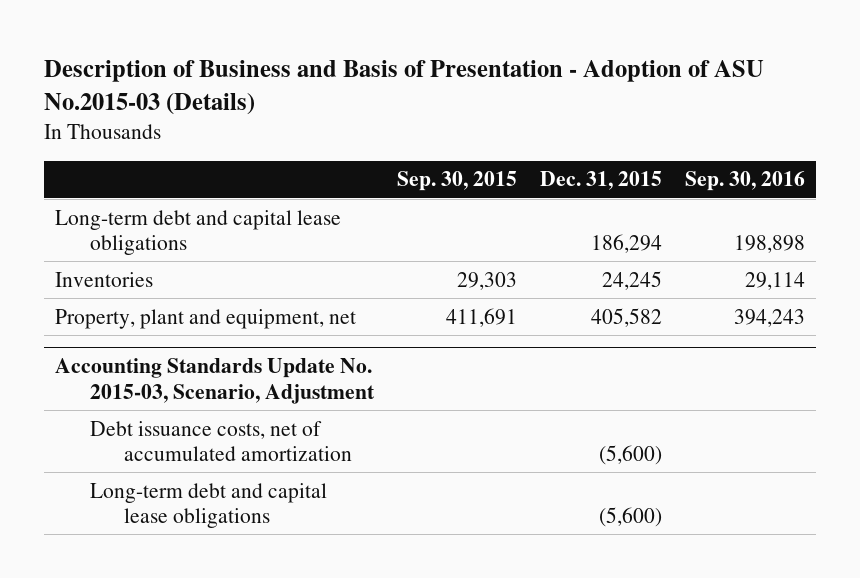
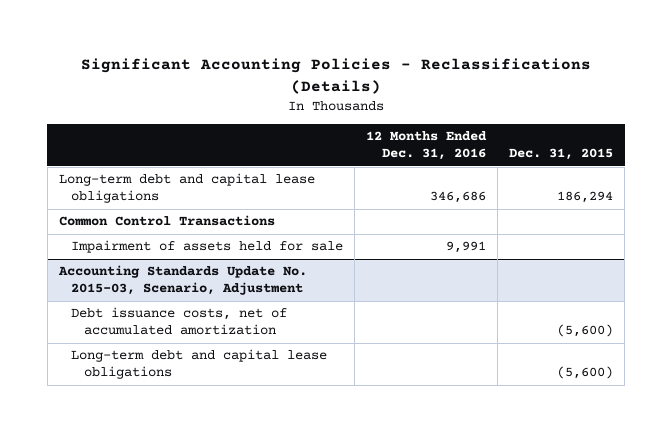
[43,60,764,116] Description of Business and Basis of Presentation - Adoption of ASU No.2015-03 (Details) -> [81,58,592,94] Significant Accounting Policies - Reclassifications (Details)
[396,171,517,192] Sep. 30, 2015 -> none
[684,171,805,192] Sep. 30, 2016 -> none
none -> [366,131,488,161] 12 Months Ended Dec. 31, 2016
[55,271,154,287] Inventories -> none
[55,308,357,329] Property, plant and equipment, net -> none
none -> [58,215,275,227] Common Control Transactions
none -> [71,240,344,254] Impairment of assets held for sale

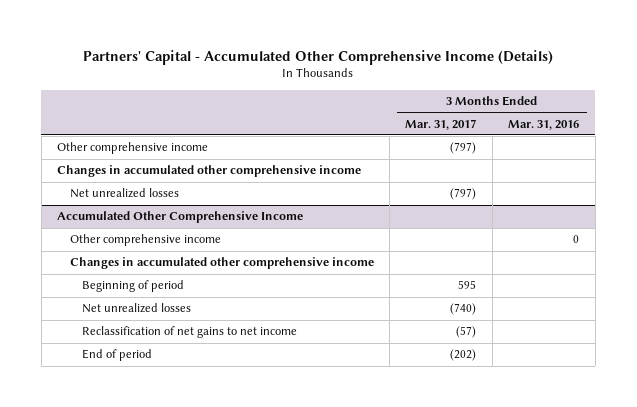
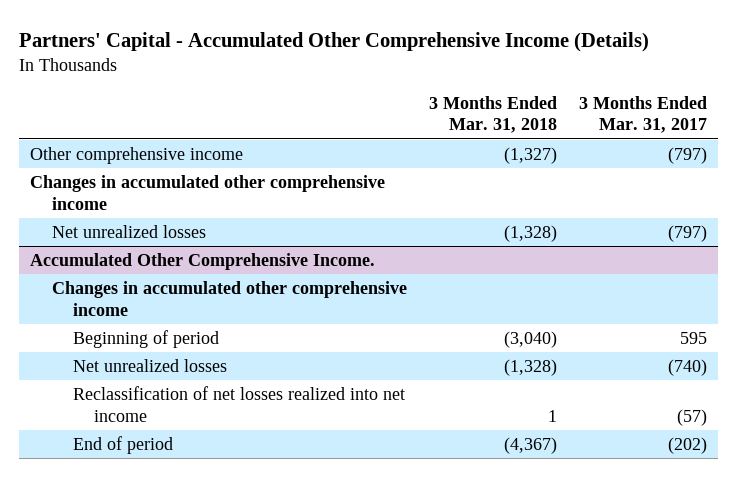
[508,119,580,130] Mar. 31, 2016 -> none
none -> [428,95,557,134] 3 Months Ended Mar. 31, 2018
[69,234,221,247] Other comprehensive income -> none
[57,211,304,224] Accumulated Other Comprehensive Income -> [30,252,376,270] Accumulated Other Comprehensive Income.
[81,326,297,339] Reclassification of net gains to net income -> [72,385,405,422] Reclassification of net losses realized into net income

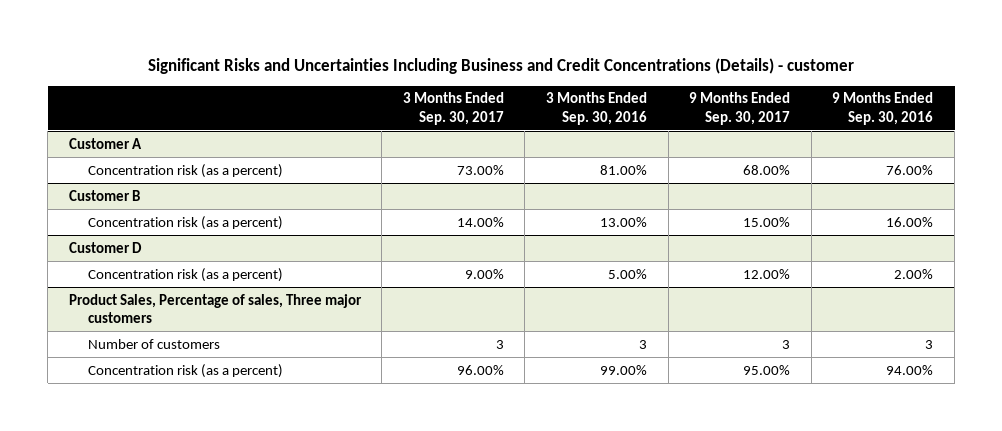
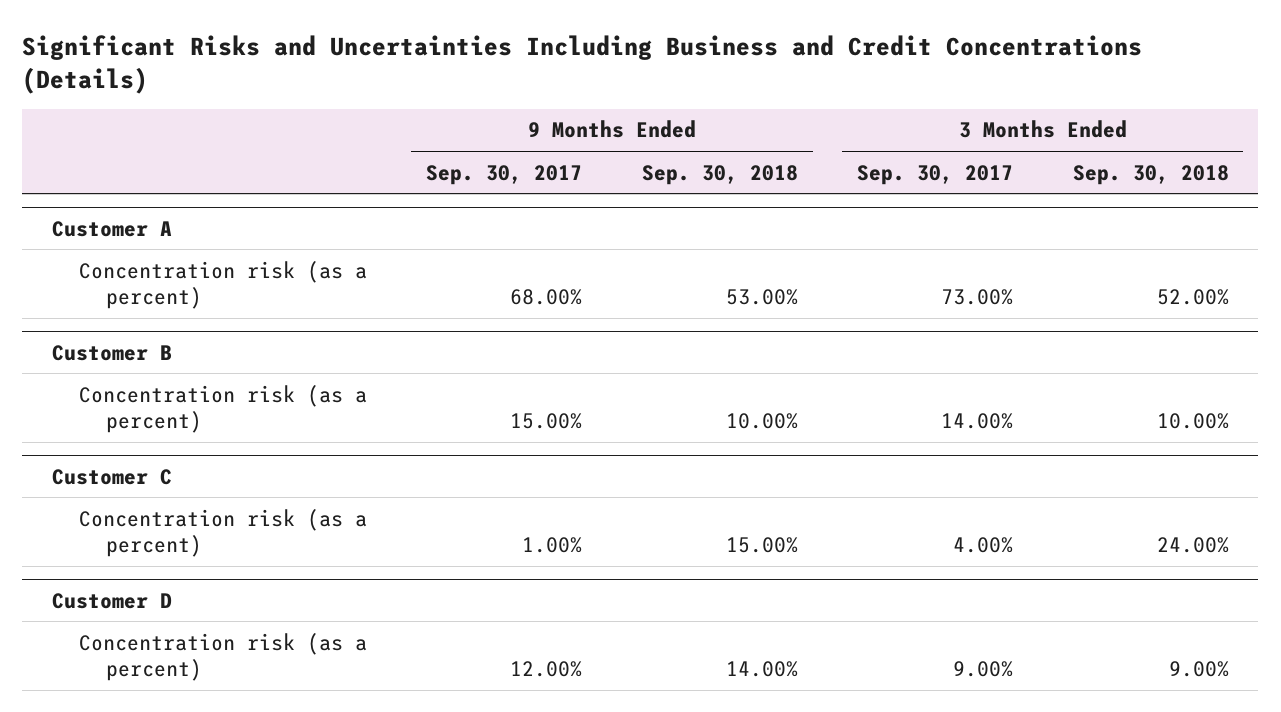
[148,57,855,74] Significant Risks and Uncertainties Including Business and Credit Concentrations (Details) - customer -> [22,35,1143,94] Significant Risks and Uncertainties Including Business and Credit Concentrations (Details)
[546,92,648,125] 3 Months Ended Sep. 30, 2016 -> none
[832,92,934,125] 9 Months Ended Sep. 30, 2016 -> none
none -> [641,164,798,185] Sep. 30, 2018
none -> [1072,164,1229,185] Sep. 30, 2018
none -> [51,468,172,485] Customer C
none -> [78,508,367,557] Concentration risk (as a percent)
[68,293,362,324] Product Sales, Percentage of sales, Three major customers -> none
[88,338,221,349] Number of customers -> none
[88,363,284,378] Concentration risk (as a percent) -> none

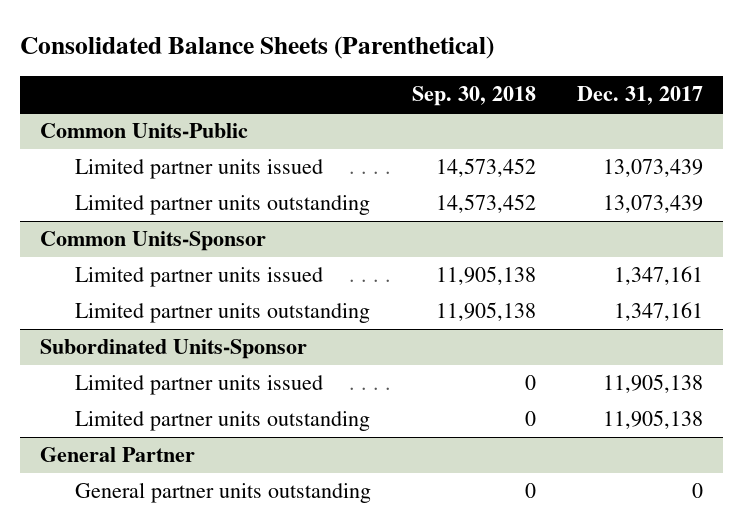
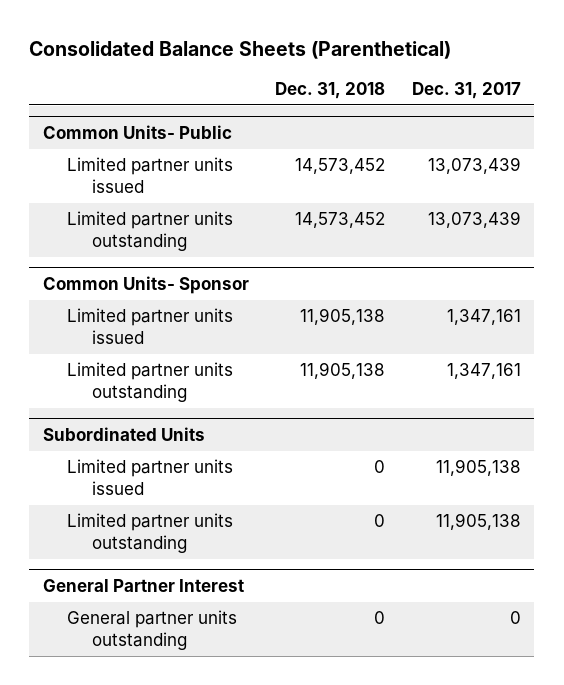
[411,86,536,107] Sep. 30, 2018 -> none
none -> [275,81,386,99] Dec. 31, 2018
[40,123,249,139] Common Units-Public -> [42,125,232,140] Common Units- Public
[40,231,267,252] Common Units-Sponsor -> [42,276,249,295] Common Units- Sponsor
[40,339,308,360] Subordinated Units-Sponsor -> [42,427,205,442] Subordinated Units
[40,447,196,463] General Partner -> [42,579,244,593] General Partner Interest

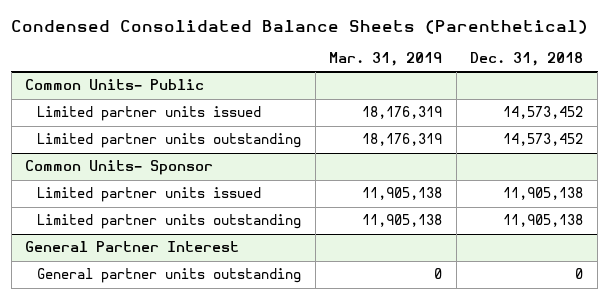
[29,40,452,59] Consolidated Balance Sheets (Parenthetical) -> [11,19,589,34] Condensed Consolidated Balance Sheets (Parenthetical)
[412,81,522,99] Dec. 31, 2017 -> none
none -> [329,52,443,67] Mar. 31, 2019
[42,427,205,442] Subordinated Units -> none
[67,459,234,496] Limited partner units issued -> none
[67,513,234,554] Limited partner units outstanding -> none

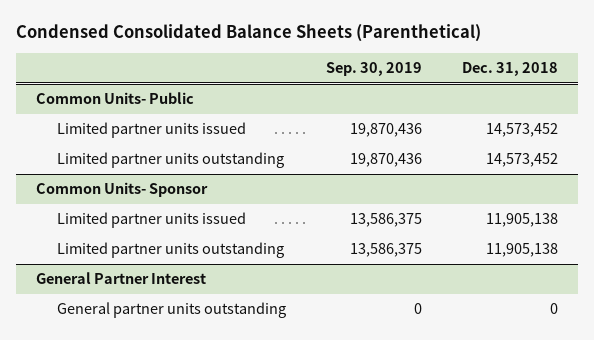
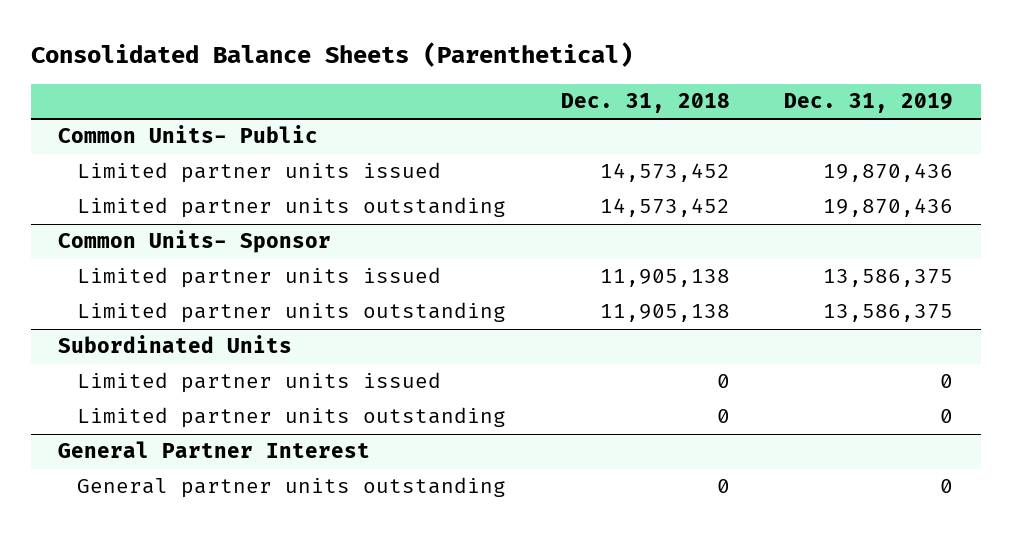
[15,24,481,43] Condensed Consolidated Balance Sheets (Parenthetical) -> [30,41,633,67] Consolidated Balance Sheets (Parenthetical)
[326,61,423,76] Sep. 30, 2019 -> none
none -> [784,93,954,114] Dec. 31, 2019
none -> [58,335,293,354] Subordinated Units
none -> [77,372,442,394] Limited partner units issued
none -> [77,407,507,429] Limited partner units outstanding

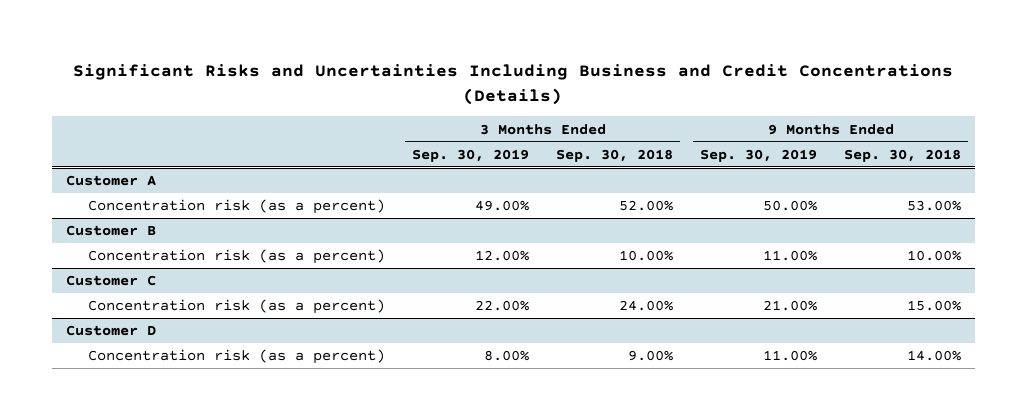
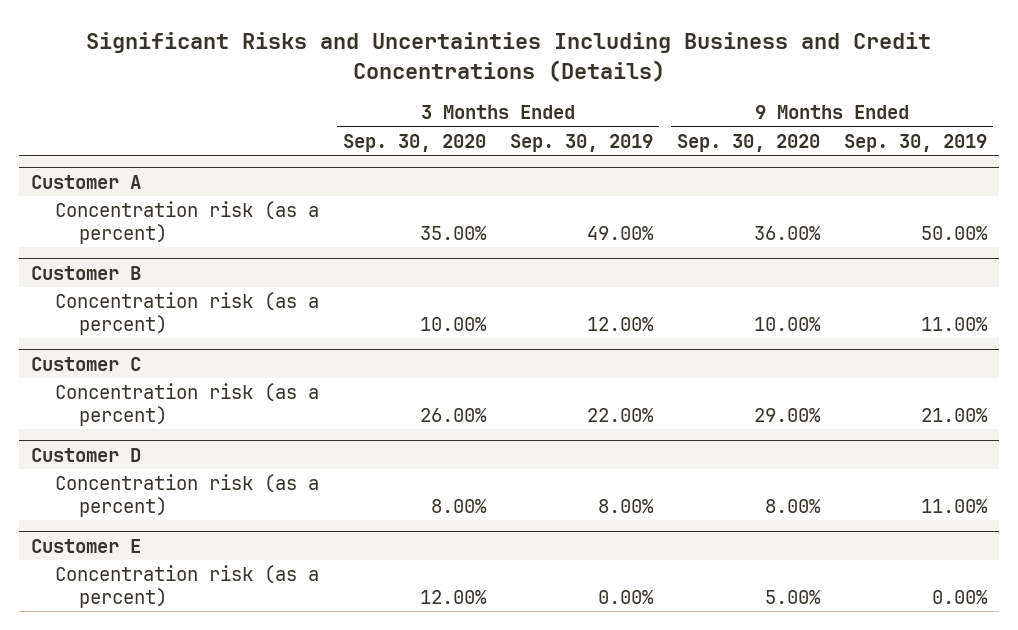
[556,148,674,162] Sep. 30, 2018 -> none
[844,148,962,162] Sep. 30, 2018 -> none
none -> [343,133,487,152] Sep. 30, 2020
none -> [677,133,821,152] Sep. 30, 2020
none -> [31,538,142,553] Customer E
none -> [55,565,320,608] Concentration risk (as a percent)

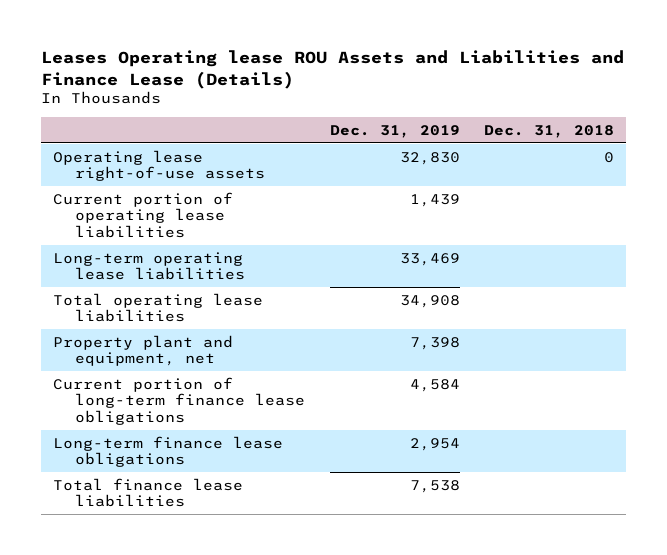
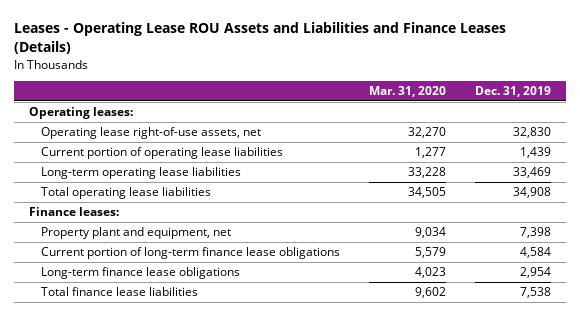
[41,49,625,89] Leases Operating lease ROU Assets and Liabilities and Finance Lease (Details) -> [14,22,507,55] Leases - Operating Lease ROU Assets and Liabilities and Finance Leases (Details)
[484,124,615,138] Dec. 31, 2018 -> none
none -> [369,86,447,98] Mar. 31, 2020
none -> [28,107,133,120] Operating leases:
[53,149,266,182] Operating lease right-of-use assets -> [41,127,262,140] Operating lease right-of-use assets, net
none -> [28,207,119,217] Finance leases:

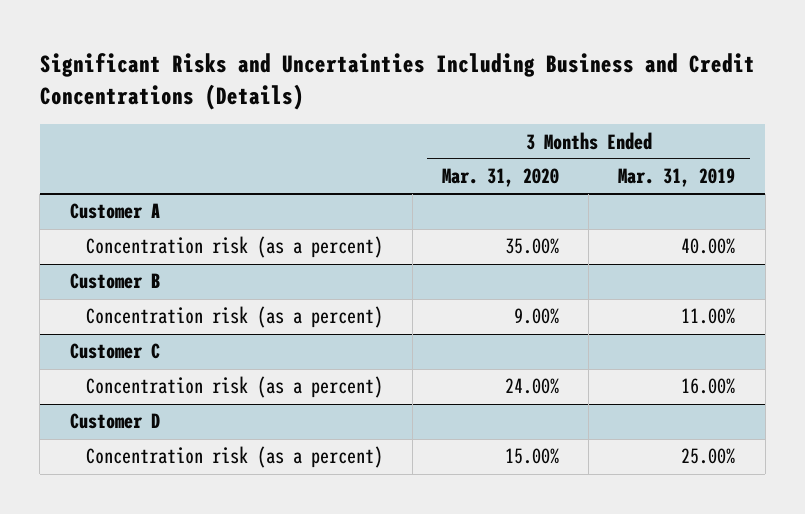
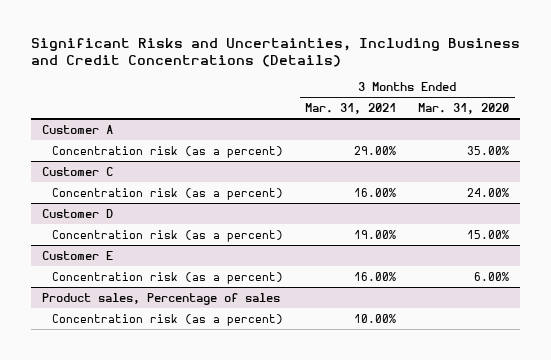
[39,52,755,110] Significant Risks and Uncertainties Including Business and Credit Concentrations (Details) -> [30,37,520,68] Significant Risks and Uncertainties, Including Business and Credit Concentrations (Details)
[618,168,736,188] Mar. 31, 2019 -> none
none -> [305,102,397,114] Mar. 31, 2021
[69,273,160,290] Customer B -> none
[85,306,383,329] Concentration risk (as a percent) -> none
none -> [41,250,113,260] Customer E
none -> [52,271,284,284] Concentration risk (as a percent)
none -> [41,292,280,305] Product sales, Percentage of sales
none -> [52,313,284,326] Concentration risk (as a percent)

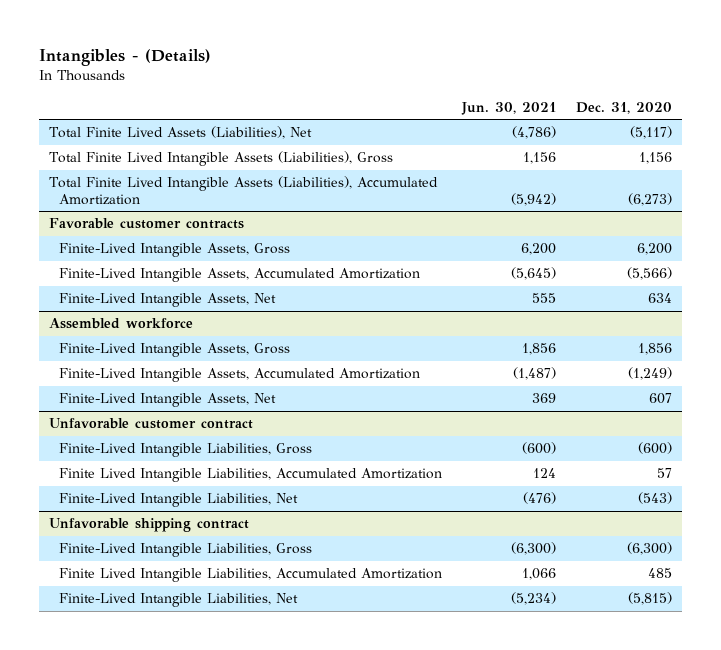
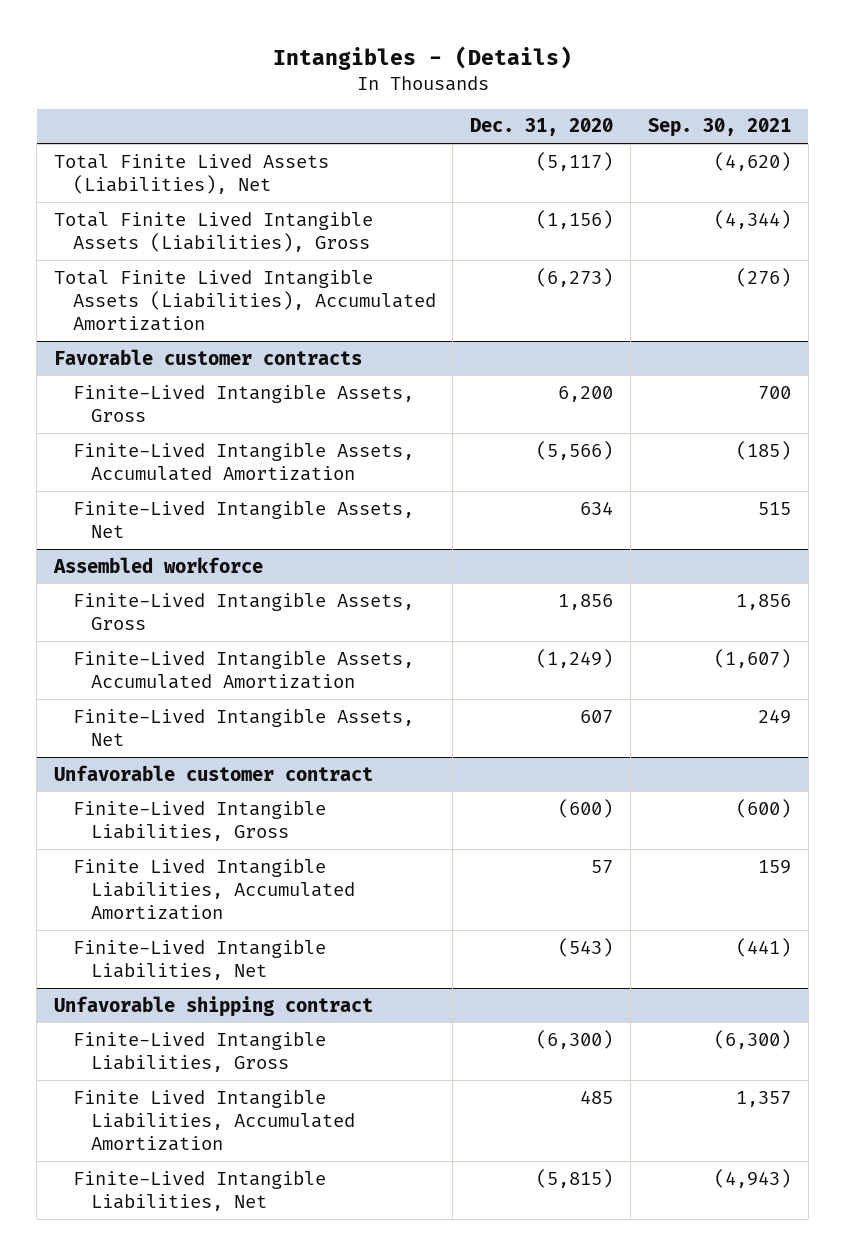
[461,101,557,115] Jun. 30, 2021 -> none
none -> [647,118,791,138] Sep. 30, 2021
[639,152,673,165] 1,156 -> [536,209,614,229] (1,156)

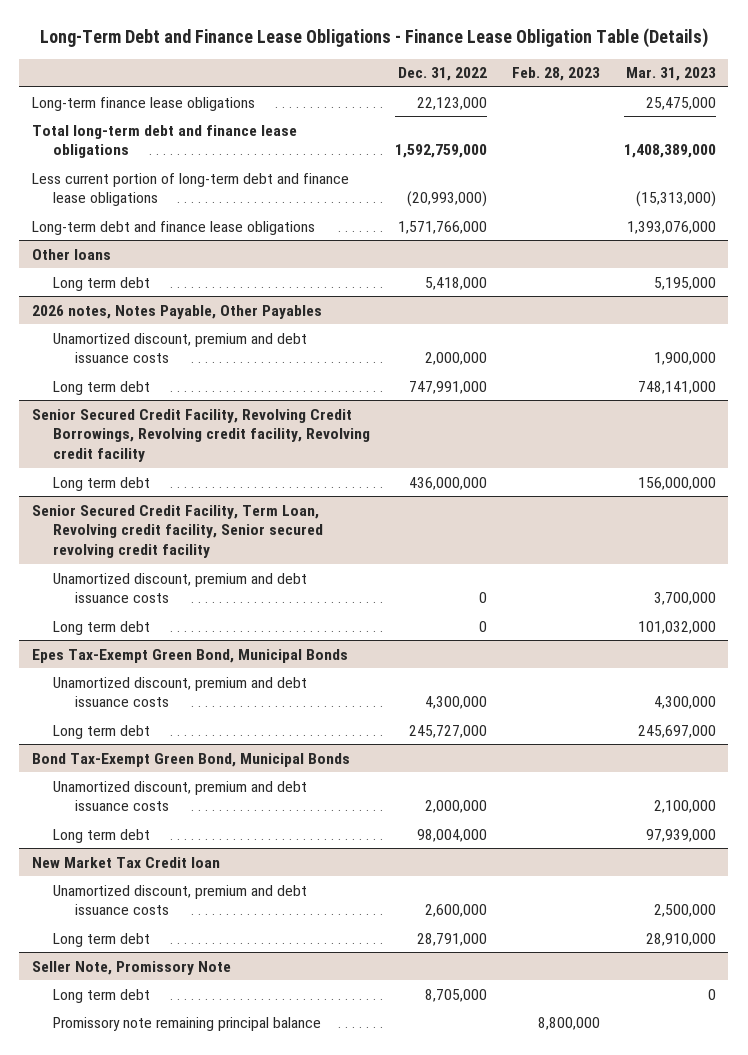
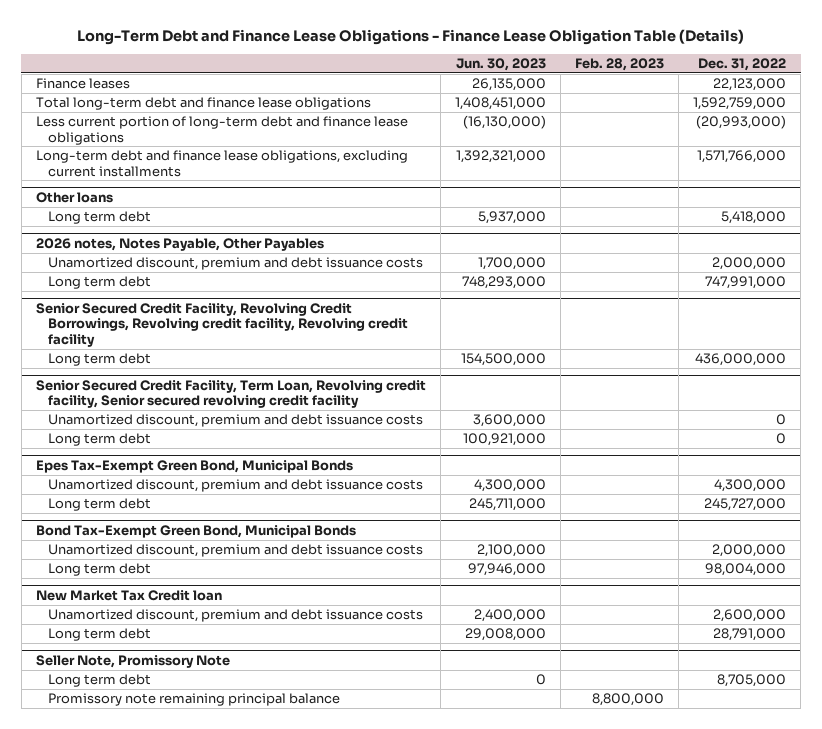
[626,67,717,82] Mar. 31, 2023 -> none
none -> [455,57,546,71] Jun. 30, 2023
[31,96,255,111] Long-term finance lease obligations -> [35,78,130,90] Finance leases
[31,220,315,235] Long-term debt and finance lease obligations -> [35,150,408,177] Long-term debt and finance lease obligations, excluding current installments

